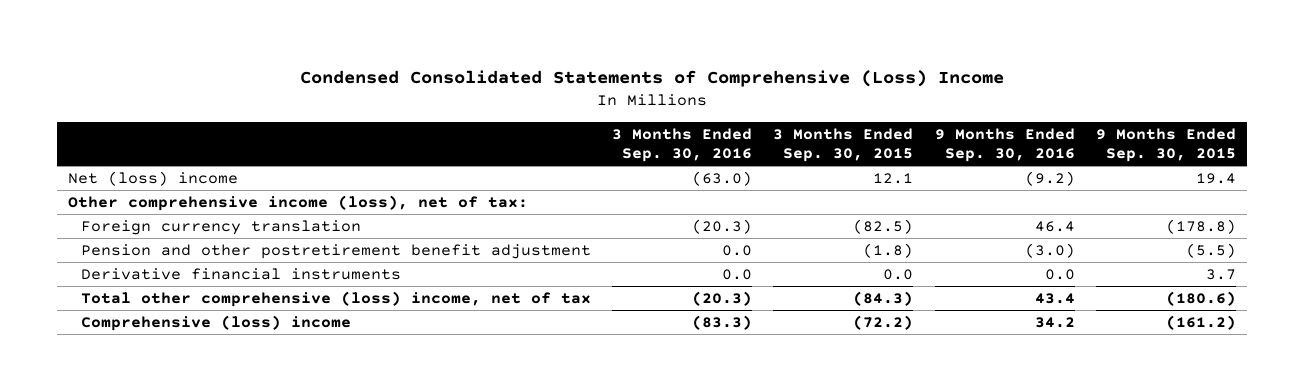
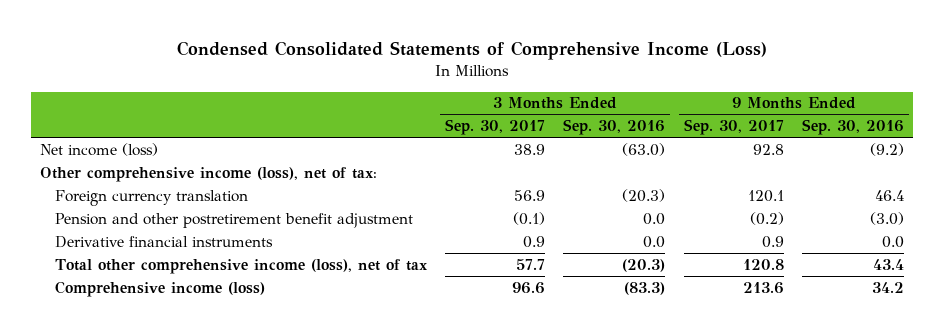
[299,69,1004,87] Condensed Consolidated Statements of Comprehensive (Loss) Income -> [177,41,768,61] Condensed Consolidated Statements of Comprehensive Income (Loss)
[773,127,914,162] 3 Months Ended Sep. 30, 2015 -> none
[1096,127,1237,162] 9 Months Ended Sep. 30, 2015 -> none
none -> [444,119,545,136] Sep. 30, 2017
none -> [683,119,784,136] Sep. 30, 2017
[67,171,238,187] Net (loss) income -> [40,142,159,156] Net income (loss)
[80,291,591,308] Total other comprehensive (loss) income, net of tax -> [54,258,428,274] Total other comprehensive income (loss), net of tax
[80,315,351,332] Comprehensive (loss) income -> [54,280,265,297] Comprehensive income (loss)

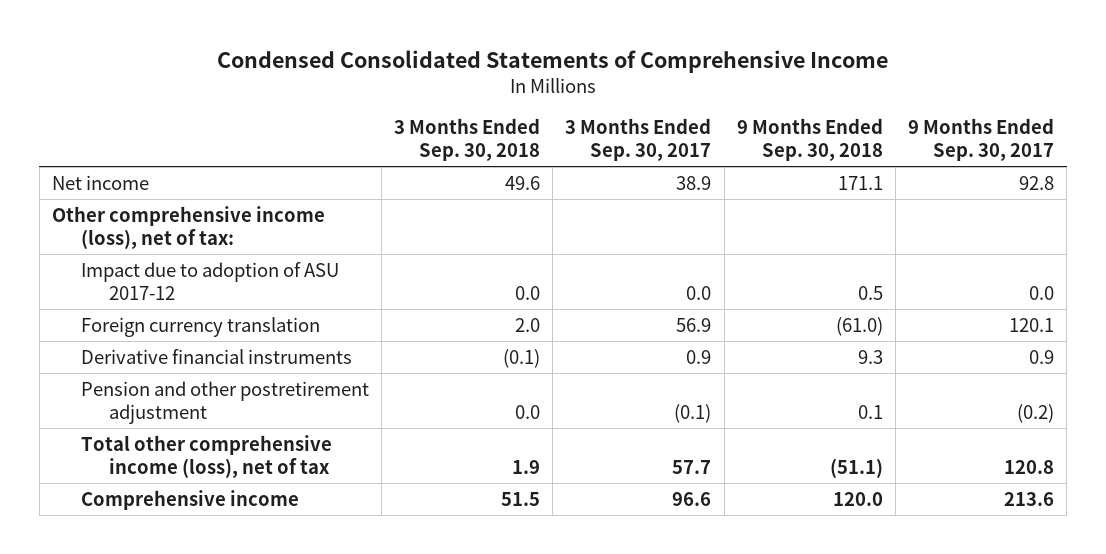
[177,41,768,61] Condensed Consolidated Statements of Comprehensive Income (Loss) -> [216,49,888,73] Condensed Consolidated Statements of Comprehensive Income
[563,119,666,136] Sep. 30, 2016 -> none
[802,119,905,136] Sep. 30, 2016 -> none
none -> [394,118,541,162] 3 Months Ended Sep. 30, 2018
none -> [736,118,883,162] 9 Months Ended Sep. 30, 2018
[40,142,159,156] Net income (loss) -> [51,174,149,190] Net income
none -> [80,261,339,300] Impact due to adoption of ASU 2017-12
[54,212,413,228] Pension and other postretirement benefit adjustment -> none
none -> [80,380,369,424] Pension and other postretirement adjustment
[54,280,265,297] Comprehensive income (loss) -> [80,489,299,510] Comprehensive income

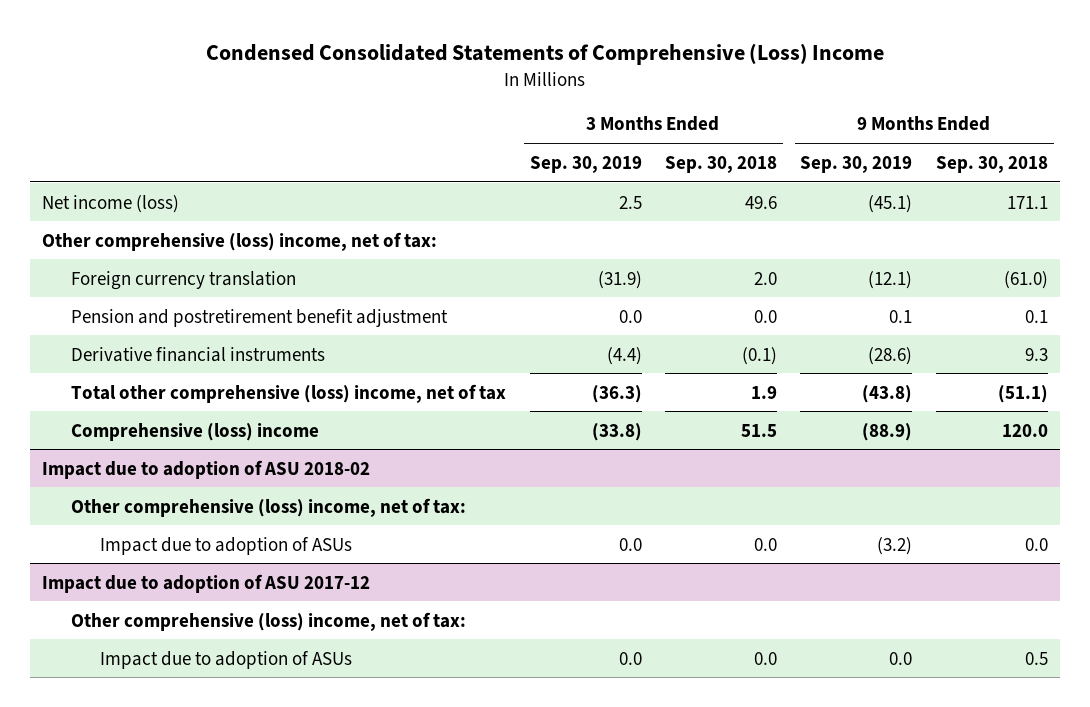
[216,49,888,73] Condensed Consolidated Statements of Comprehensive Income -> [205,42,884,65] Condensed Consolidated Statements of Comprehensive (Loss) Income
[565,118,712,162] 3 Months Ended Sep. 30, 2017 -> none
[908,118,1055,162] 9 Months Ended Sep. 30, 2017 -> none
none -> [529,155,642,173] Sep. 30, 2019
none -> [800,155,913,173] Sep. 30, 2019
[80,261,339,300] Impact due to adoption of ASU 2017-12 -> none
[51,174,149,190] Net income -> [41,194,179,213] Net income (loss)
[51,205,325,249] Other comprehensive income (loss), net of tax: -> [41,231,437,251] Other comprehensive (loss) income, net of tax:
none -> [71,308,449,327] Pension and postretirement benefit adjustment
[80,380,369,424] Pension and other postretirement adjustment -> none
[80,434,332,478] Total other comprehensive income (loss), net of tax -> [71,383,507,403] Total other comprehensive (loss) income, net of tax
[80,489,299,510] Comprehensive income -> [71,422,320,441] Comprehensive (loss) income
none -> [41,459,370,479] Impact due to adoption of ASU 2018-02
none -> [71,497,467,517] Other comprehensive (loss) income, net of tax:
none -> [100,536,353,555] Impact due to adoption of ASUs
none -> [41,573,370,593] Impact due to adoption of ASU 2017-12
none -> [71,611,467,631] Other comprehensive (loss) income, net of tax:
none -> [100,650,353,669] Impact due to adoption of ASUs

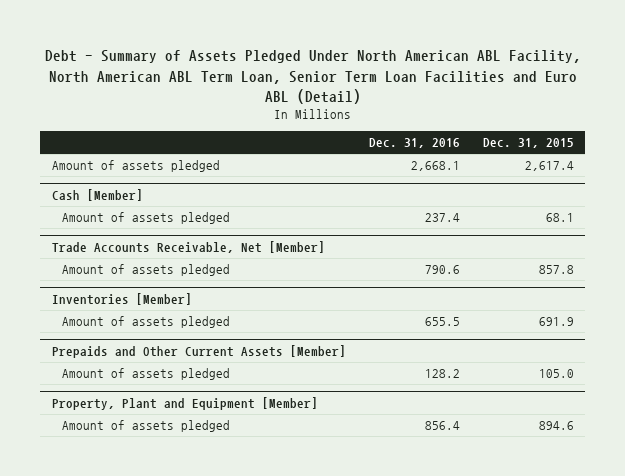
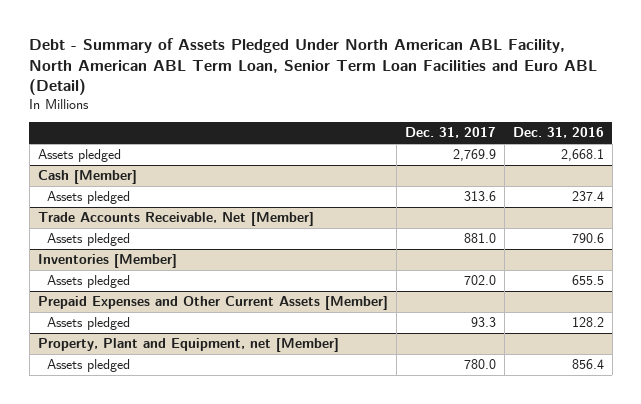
[482,138,574,149] Dec. 31, 2015 -> none
none -> [404,127,496,139] Dec. 31, 2017
[51,160,220,173] Amount of assets pledged -> [37,148,121,162] Assets pledged
[61,212,230,225] Amount of assets pledged -> [47,190,131,204] Assets pledged
[61,264,230,277] Amount of assets pledged -> [47,232,131,246] Assets pledged
[61,316,230,329] Amount of assets pledged -> [47,274,131,288] Assets pledged
[51,344,346,358] Prepaids and Other Current Assets [Member] -> [37,295,388,310] Prepaid Expenses and Other Current Assets [Member]
[61,368,230,381] Amount of assets pledged -> [47,316,131,330] Assets pledged
[51,396,318,410] Property, Plant and Equipment [Member] -> [37,337,339,352] Property, Plant and Equipment, net [Member]
[61,420,230,433] Amount of assets pledged -> [47,358,131,372] Assets pledged

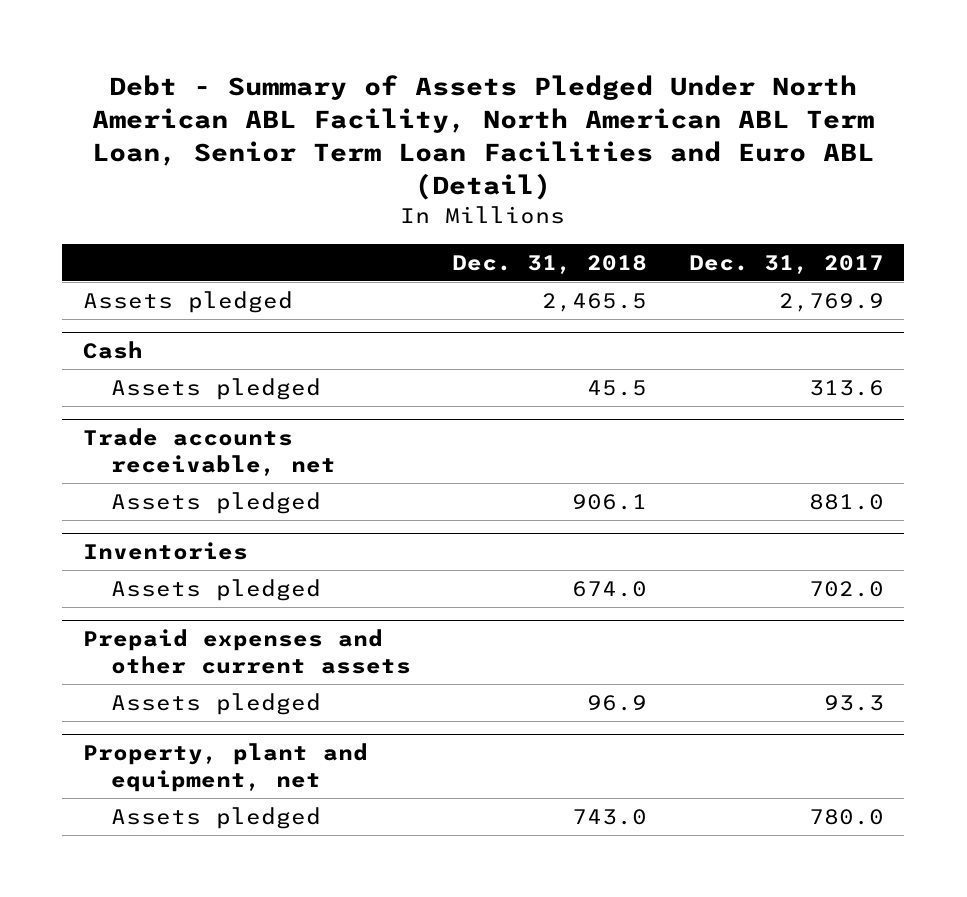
[512,127,604,139] Dec. 31, 2016 -> none
none -> [452,254,648,274] Dec. 31, 2018
[37,169,137,184] Cash [Member] -> [82,341,143,360] Cash
[37,211,314,226] Trade Accounts Receivable, Net [Member] -> [82,428,336,477] Trade accounts receivable, net
[37,253,177,268] Inventories [Member] -> [82,542,248,561] Inventories
[37,295,388,310] Prepaid Expenses and Other Current Assets [Member] -> [82,629,411,675] Prepaid expenses and other current assets
[37,337,339,352] Property, Plant and Equipment, net [Member] -> [82,743,368,793] Property, plant and equipment, net

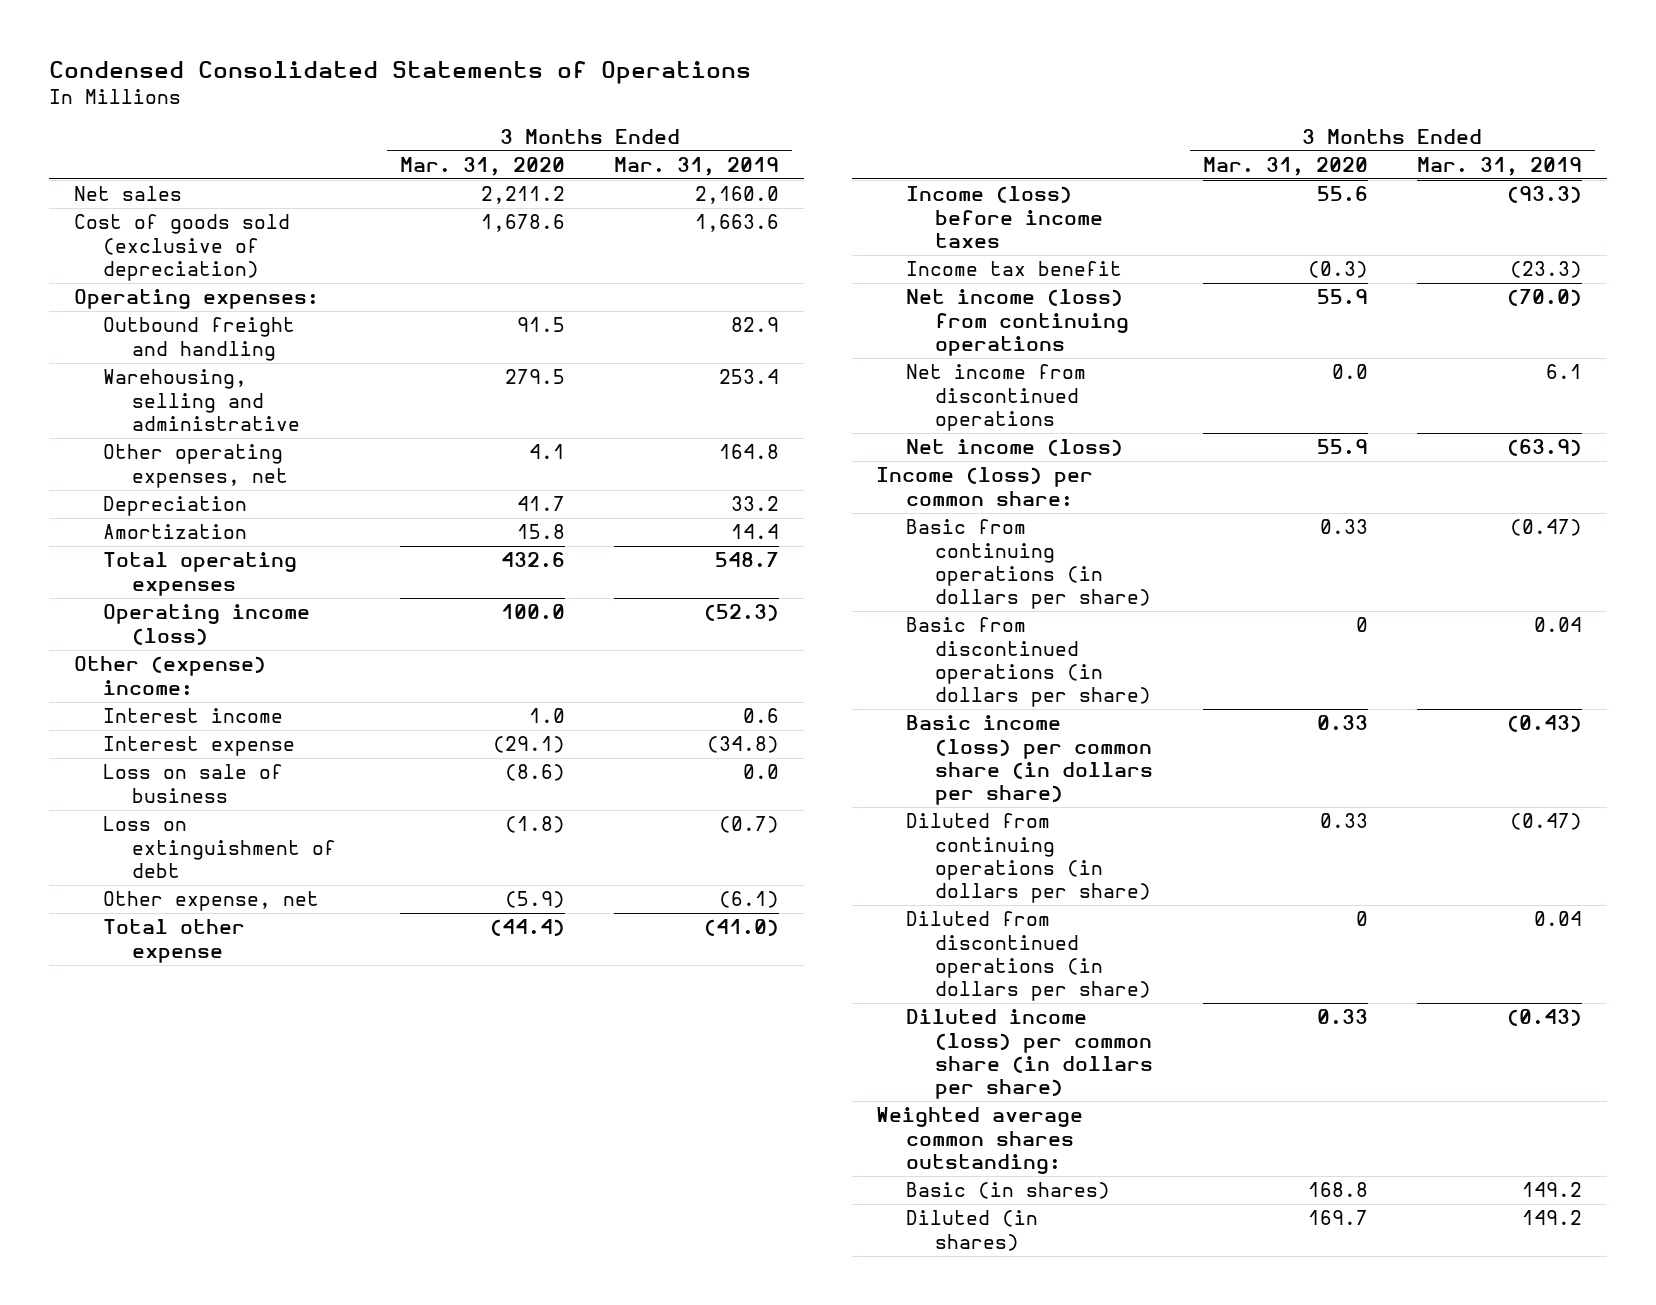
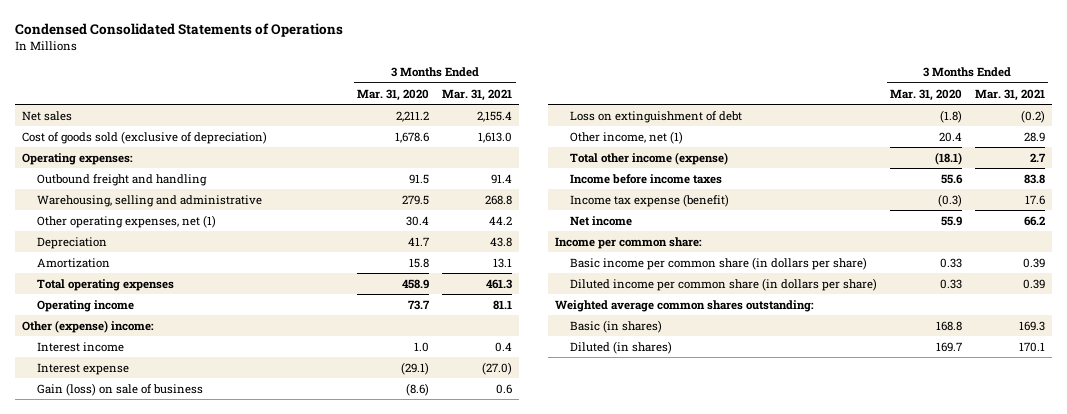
[614,157,780,177] Mar. 31, 2019 -> none
none -> [442,88,513,101] Mar. 31, 2021
[102,444,289,488] Other operating expenses, net -> [37,214,217,228] Other operating expenses, net (1)
[528,444,565,460] 4.1 -> [406,215,430,226] 30.4
[500,552,565,568] 432.6 -> [402,278,430,289] 458.9
[102,604,310,645] Operating income (loss) -> [37,299,135,312] Operating income
[500,604,565,620] 100.0 -> [408,299,431,310] 73.7
[102,764,283,803] Loss on sale of business -> [37,382,204,396] Gain (loss) on sale of business
[905,289,1130,357] Net income (loss) from continuing operations -> none
[905,364,1086,432] Net income from discontinued operations -> none
[905,519,1152,610] Basic from continuing operations (in dollars per share) -> none
[905,617,1152,708] Basic from discontinued operations (in dollars per share) -> none
[905,813,1152,904] Diluted from continuing operations (in dollars per share) -> none
[905,911,1152,1002] Diluted from discontinued operations (in dollars per share) -> none
[102,891,319,912] Other expense, net -> [569,130,683,144] Other income, net (1)
[504,891,565,909] (5.9) -> [938,131,962,142] 20.4
[102,919,245,963] Total other expense -> [569,151,728,165] Total other income (expense)
[489,919,565,937] (44.4) -> [934,151,962,165] (18.1)
[905,186,1104,249] Income (loss) before income taxes -> [569,173,722,184] Income before income taxes
[905,261,1122,277] Income tax benefit -> [569,193,729,207] Income tax expense (benefit)
[905,439,1123,457] Net income (loss) -> [569,215,632,226] Net income
[876,467,1094,506] Income (loss) per common share: -> [554,236,702,249] Income per common share:
[905,715,1154,806] Basic income (loss) per common share (in dollars per share) -> [569,256,867,270] Basic income per common share (in dollars per share)
[905,1009,1154,1100] Diluted income (loss) per common share (in dollars per share) -> [569,277,877,291] Diluted income per common share (in dollars per share)

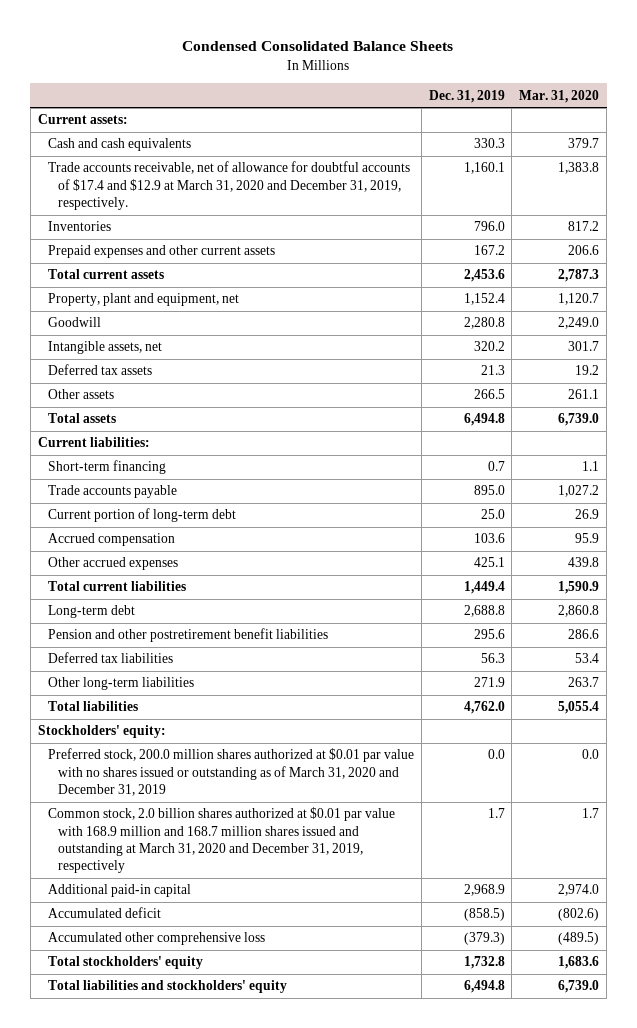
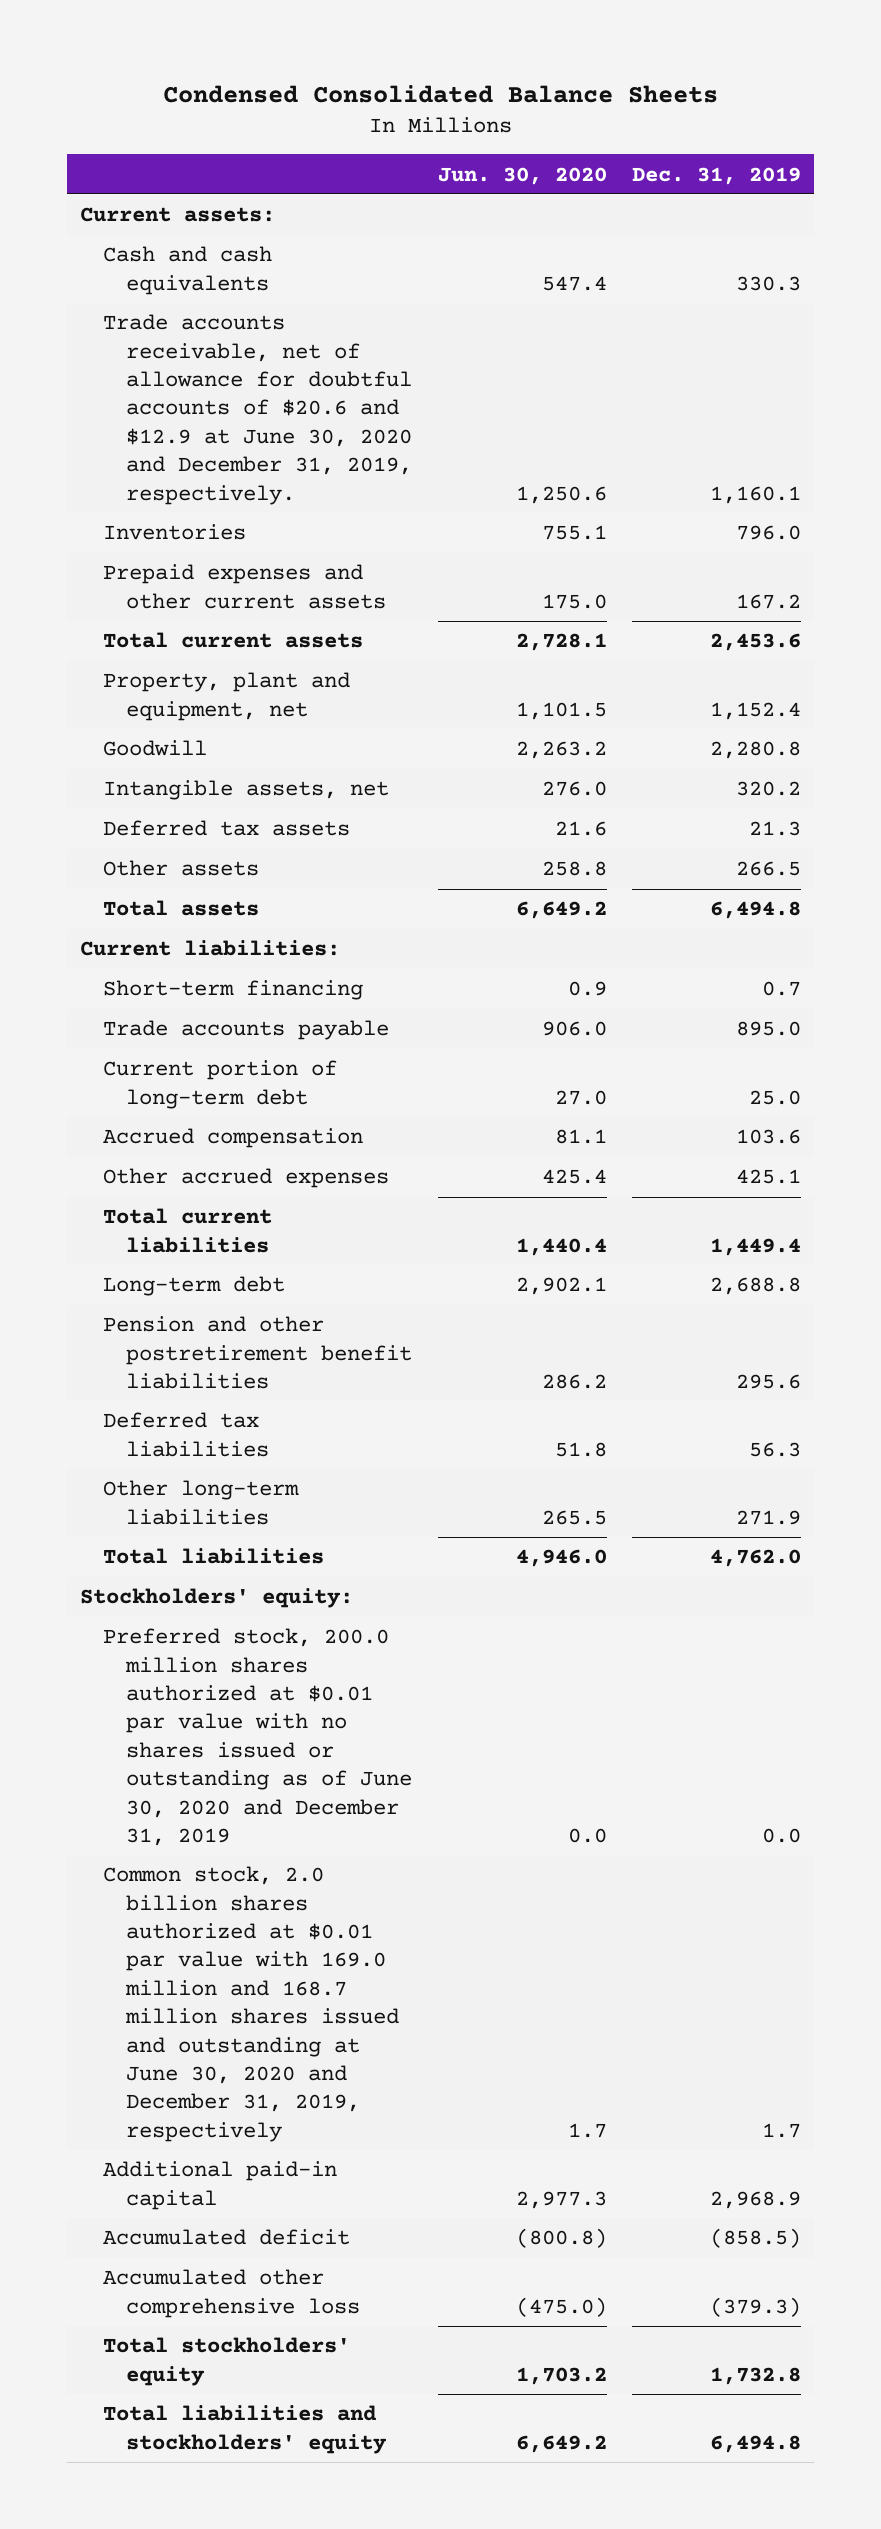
[519,89,600,103] Mar. 31, 2020 -> none
none -> [437,166,607,185] Jun. 30, 2020
[47,161,410,211] Trade accounts receivable, net of allowance for doubtful accounts of $17.4 and $12.9 at March 31, 2020 and December 31, 2019, respectively. -> [103,314,413,505] Trade accounts receivable, net of allowance for doubtful accounts of $20.6 and $12.9 at June 30, 2020 and December 31, 2019, respectively.
[47,748,414,797] Preferred stock, 200.0 million shares authorized at $0.01 par value with no shares issued or outstanding as of March 31, 2020 and December 31, 2019 -> [103,1628,413,1846] Preferred stock, 200.0 million shares authorized at $0.01 par value with no shares issued or outstanding as of June 30, 2020 and December 31, 2019
[47,807,395,874] Common stock, 2.0 billion shares authorized at $0.01 par value with 168.9 million and 168.7 million shares issued and outstanding at March 31, 2020 and December 31, 2019, respectively -> [103,1866,400,2142] Common stock, 2.0 billion shares authorized at $0.01 par value with 169.0 million and 168.7 million shares issued and outstanding at June 30, 2020 and December 31, 2019, respectively

